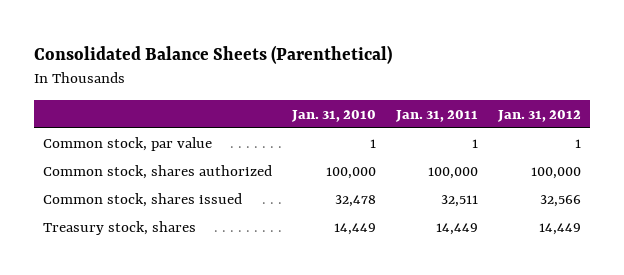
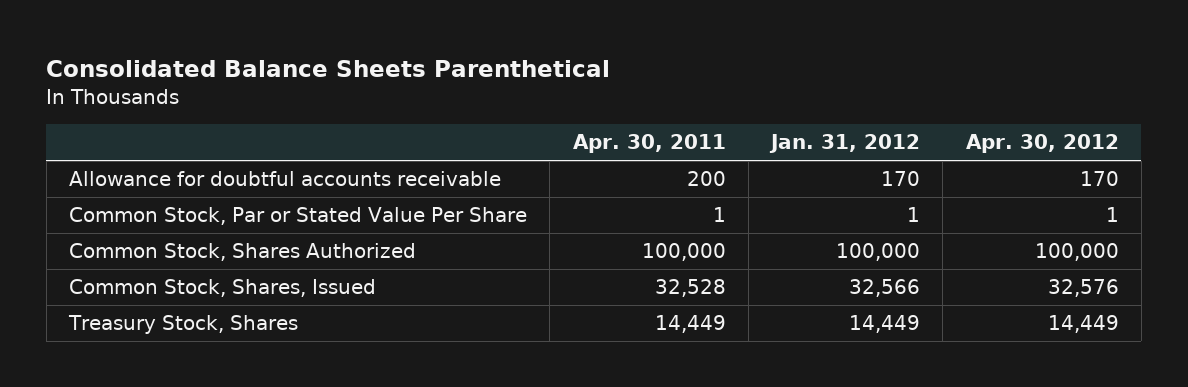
[33,45,392,65] Consolidated Balance Sheets (Parenthetical) -> [46,60,611,78] Consolidated Balance Sheets Parenthetical
[291,109,377,122] Jan. 31, 2010 -> none
[394,109,478,122] Jan. 31, 2011 -> none
none -> [572,134,726,154] Apr. 30, 2011
none -> [965,134,1119,154] Apr. 30, 2012
none -> [68,171,501,187] Allowance for doubtful accounts receivable
[43,136,213,151] Common stock, par value -> [68,207,527,226] Common Stock, Par or Stated Value Per Share
[43,164,273,179] Common stock, shares authorized -> [68,243,416,262] Common Stock, Shares Authorized
[43,192,243,207] Common stock, shares issued -> [68,279,376,298] Common Stock, Shares, Issued
[43,220,197,235] Treasury stock, shares -> [67,315,298,335] Treasury Stock, Shares

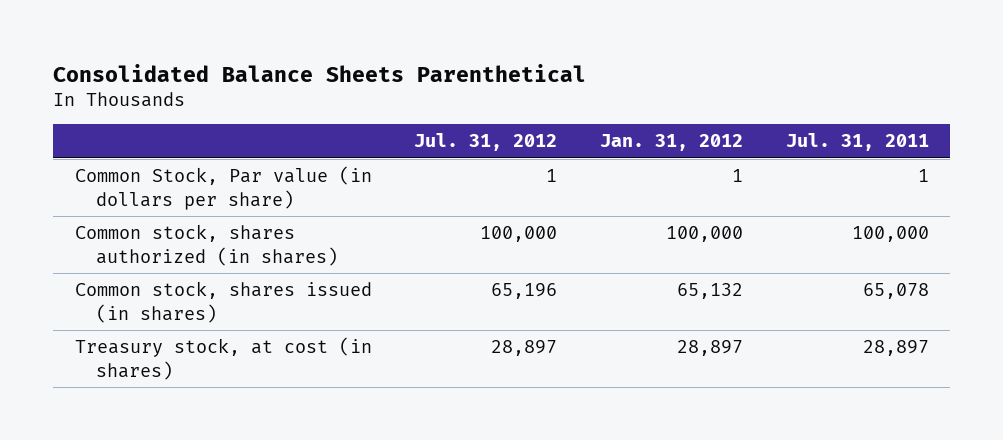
[572,134,726,154] Apr. 30, 2011 -> none
[965,134,1119,154] Apr. 30, 2012 -> none
none -> [414,133,558,152] Jul. 31, 2012
none -> [785,133,929,152] Jul. 31, 2011
[68,171,501,187] Allowance for doubtful accounts receivable -> none
[68,207,527,226] Common Stock, Par or Stated Value Per Share -> [74,166,372,210] Common Stock, Par value (in dollars per share)
[68,243,416,262] Common Stock, Shares Authorized -> [74,224,339,266] Common stock, shares authorized (in shares)
[68,279,376,298] Common Stock, Shares, Issued -> [74,281,372,323] Common stock, shares issued (in shares)
[849,279,921,298] 32,566 -> [676,283,743,300] 65,132
[67,315,298,335] Treasury Stock, Shares -> [74,337,372,380] Treasury stock, at cost (in shares)
[849,315,921,334] 14,449 -> [676,340,743,357] 28,897

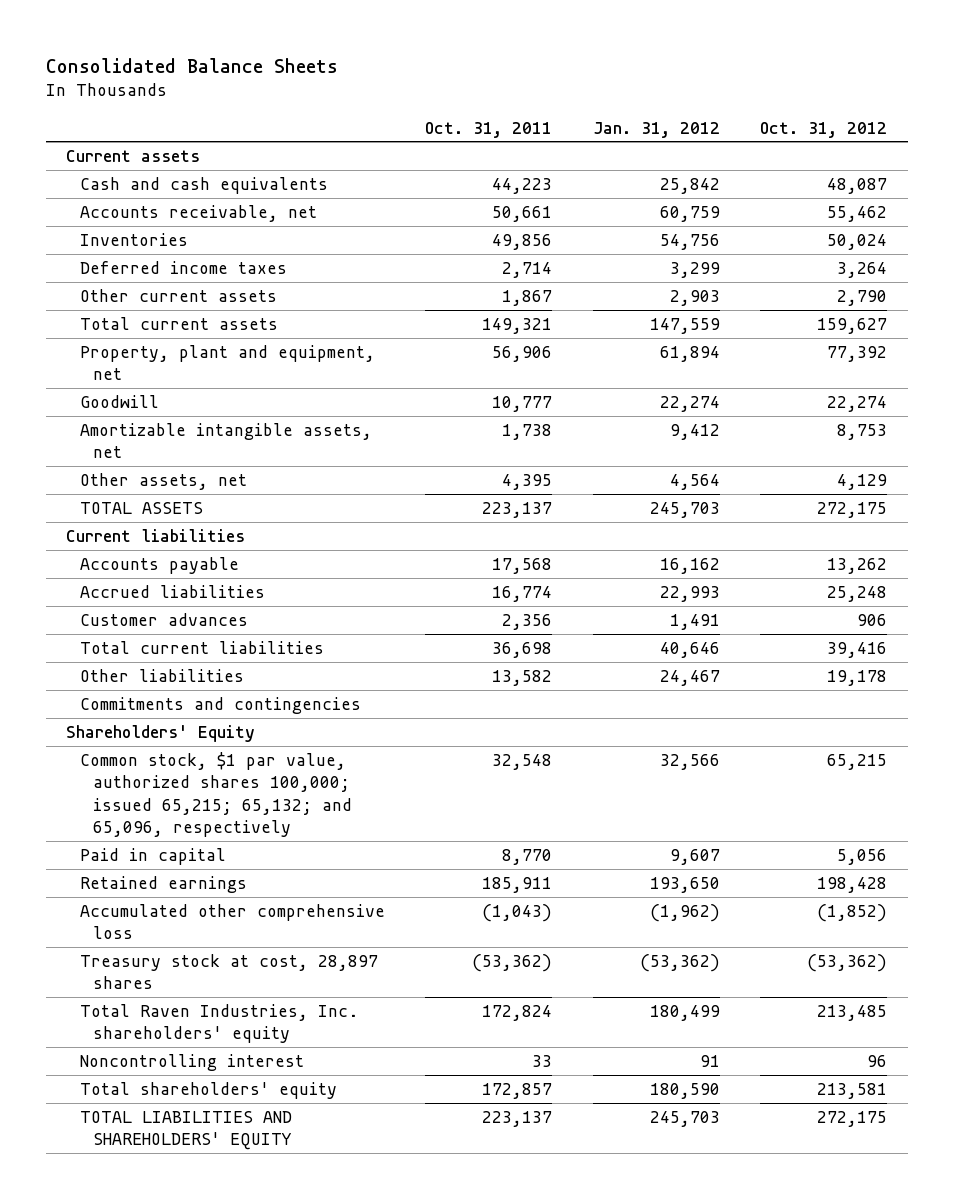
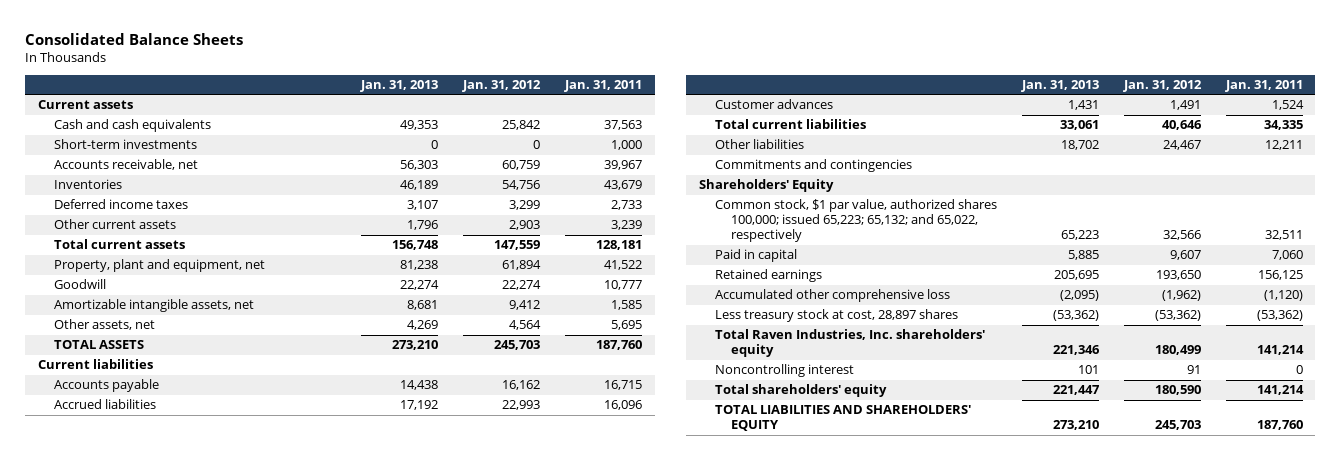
[425,121,553,138] Oct. 31, 2011 -> none
[760,121,888,138] Oct. 31, 2012 -> none
none -> [360,80,439,93] Jan. 31, 2013
none -> [564,80,643,93] Jan. 31, 2011
none -> [53,139,197,150] Short-term investments
[79,751,353,837] Common stock, $1 par value, authorized shares 100,000; issued 65,215; 65,132; and 65,096, respectively -> [714,199,997,243] Common stock, $1 par value, authorized shares 100,000; issued 65,223; 65,132; and 65,022, respectively
[79,953,378,990] Treasury stock at cost, 28,897 shares -> [714,309,958,323] Less treasury stock at cost, 28,897 shares

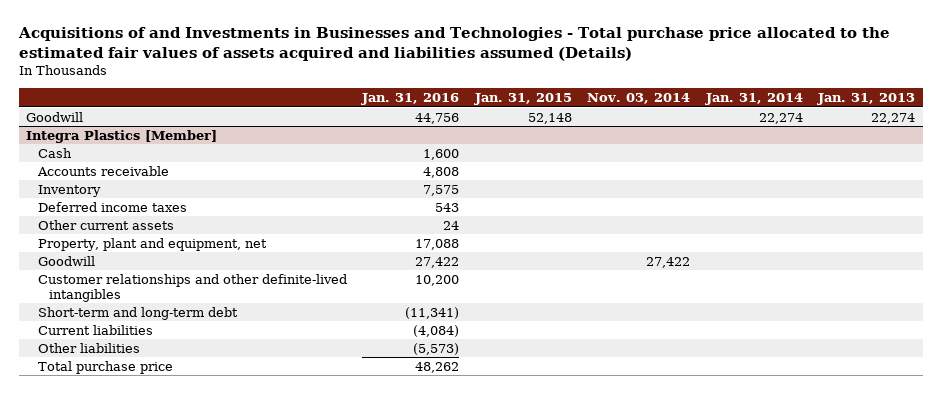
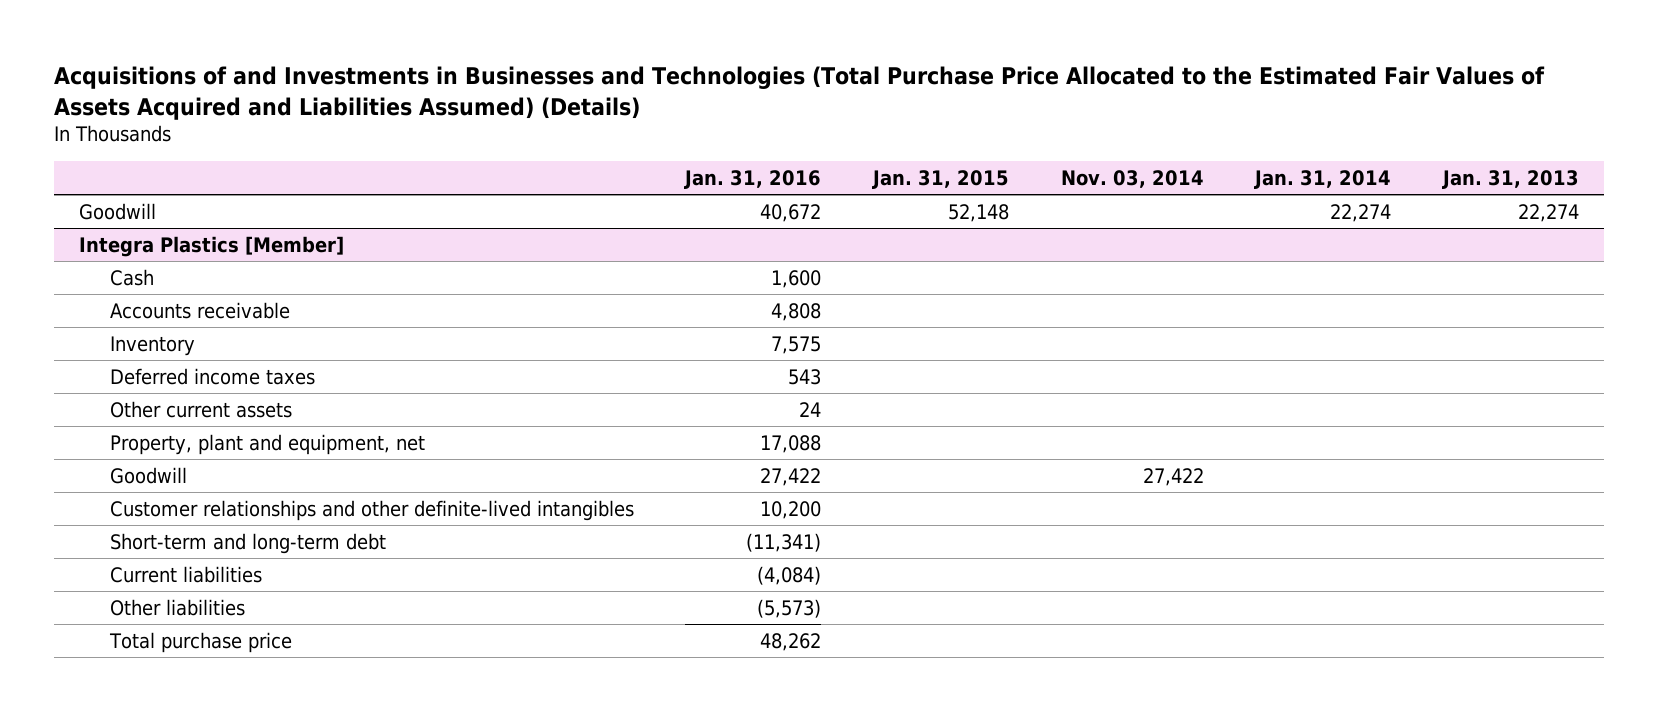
[17,27,890,62] Acquisitions of and Investments in Businesses and Technologies - Total purchase price allocated to the estimated fair values of assets acquired and liabilities assumed (Details) -> [53,66,1545,120] Acquisitions of and Investments in Businesses and Technologies (Total Purchase Price Allocated to the Estimated Fair Values of Assets Acquired and Liabilities Assumed) (Details)
[415,112,460,124] 44,756 -> [760,203,822,222] 40,672

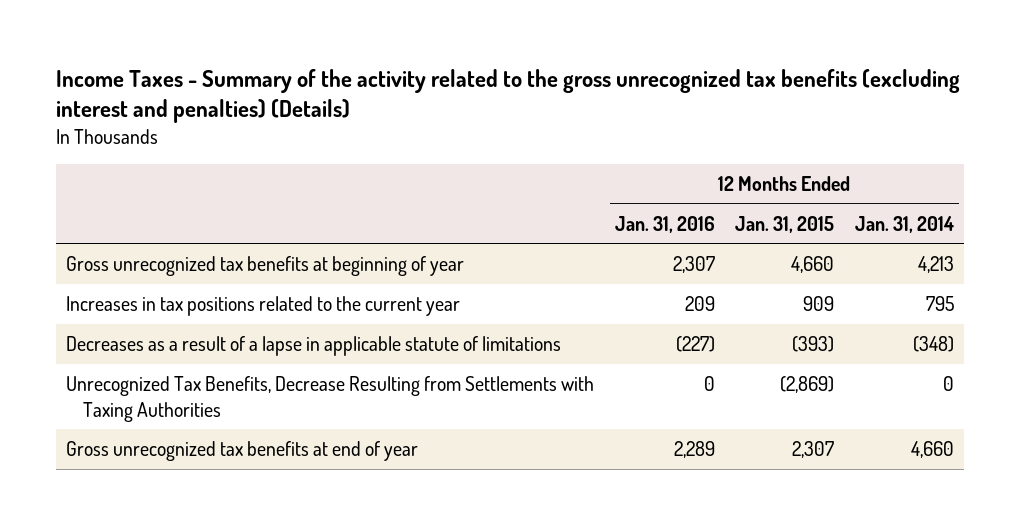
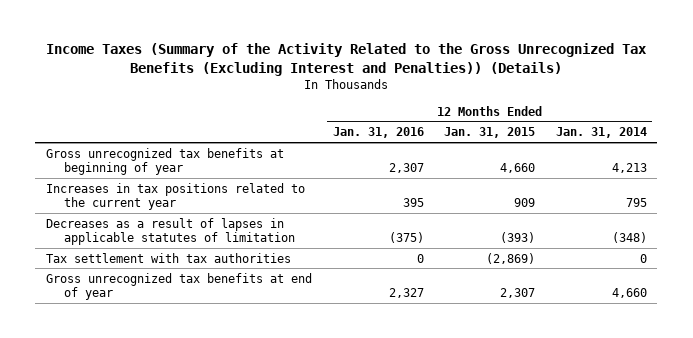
[55,68,960,124] Income Taxes - Summary of the activity related to the gross unrecognized tax benefits (excluding interest and penalties) (Details) -> [46,43,648,76] Income Taxes (Summary of the Activity Related to the Gross Unrecognized Tax Benefits (Excluding Interest and Penalties)) (Details)
[684,296,715,312] 209 -> [402,197,424,207] 395
[66,336,562,357] Decreases as a result of a lapse in applicable statute of limitations -> [45,217,295,245] Decreases as a result of lapses in applicable statutes of limitation
[675,336,715,353] (227) -> [388,231,424,243] (375)
[66,376,595,422] Unrecognized Tax Benefits, Decrease Resulting from Settlements with Taxing Authorities -> [45,252,291,263] Tax settlement with tax authorities
[673,441,715,459] 2,289 -> [388,287,424,298] 2,327

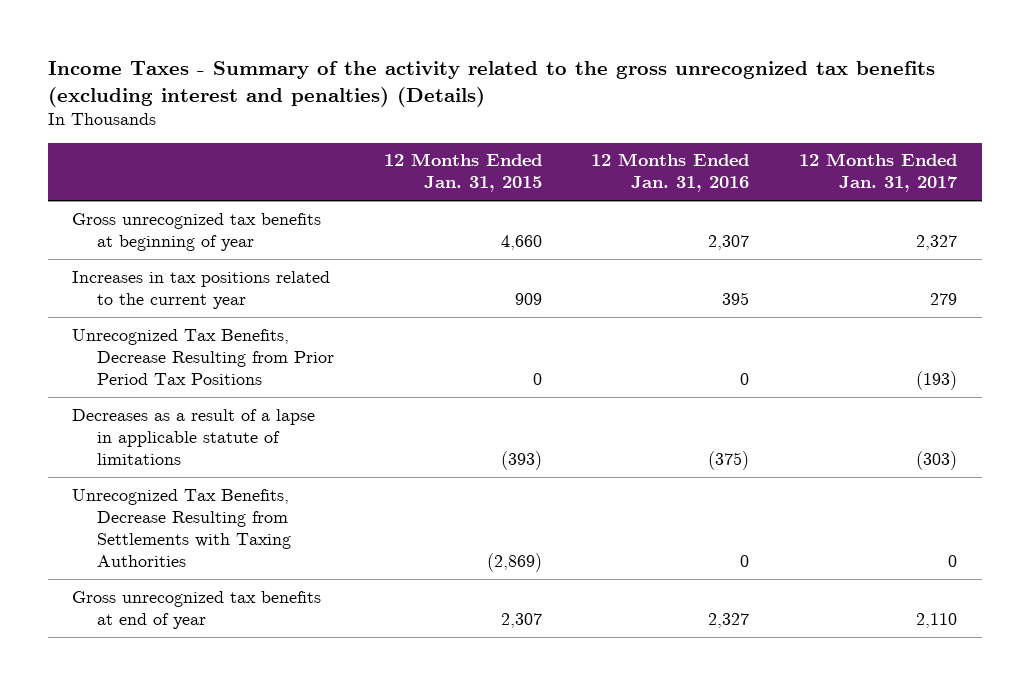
[46,43,648,76] Income Taxes (Summary of the Activity Related to the Gross Unrecognized Tax Benefits (Excluding Interest and Penalties)) (Details) -> [47,60,935,107] Income Taxes - Summary of the activity related to the gross unrecognized tax benefits (excluding interest and penalties) (Details)
[556,127,648,139] Jan. 31, 2014 -> none
none -> [798,153,958,193] 12 Months Ended Jan. 31, 2017
none -> [72,328,335,385] Unrecognized Tax Benefits, Decrease Resulting from Prior Period Tax Positions
[45,217,295,245] Decreases as a result of lapses in applicable statutes of limitation -> [72,408,316,465] Decreases as a result of a lapse in applicable statute of limitations
[45,252,291,263] Tax settlement with tax authorities -> [72,488,292,568] Unrecognized Tax Benefits, Decrease Resulting from Settlements with Taxing Authorities

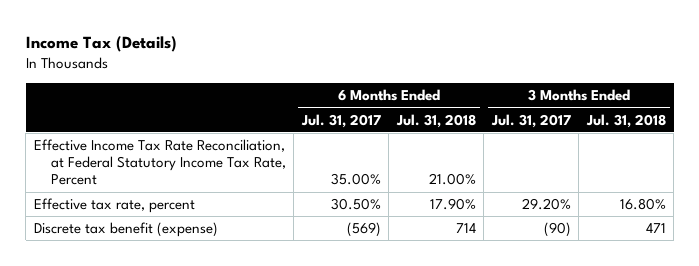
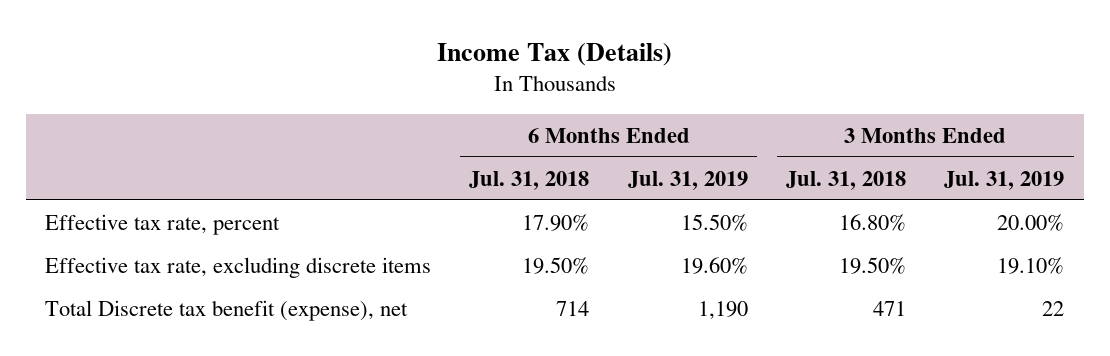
[300,113,381,128] Jul. 31, 2017 -> none
[490,113,571,128] Jul. 31, 2017 -> none
none -> [627,170,748,190] Jul. 31, 2019
none -> [944,170,1065,190] Jul. 31, 2019
[33,139,286,186] Effective Income Tax Rate Reconciliation, at Federal Statutory Income Tax Rate, Percent -> none
none -> [45,256,432,278] Effective tax rate, excluding discrete items
[33,222,218,238] Discrete tax benefit (expense) -> [45,299,409,321] Total Discrete tax benefit (expense), net

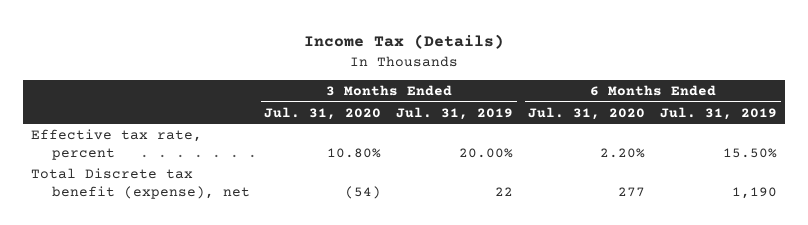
[469,170,590,190] Jul. 31, 2018 -> none
[786,170,907,190] Jul. 31, 2018 -> none
none -> [264,106,382,120] Jul. 31, 2020
none -> [528,106,646,120] Jul. 31, 2020
[45,256,432,278] Effective tax rate, excluding discrete items -> none

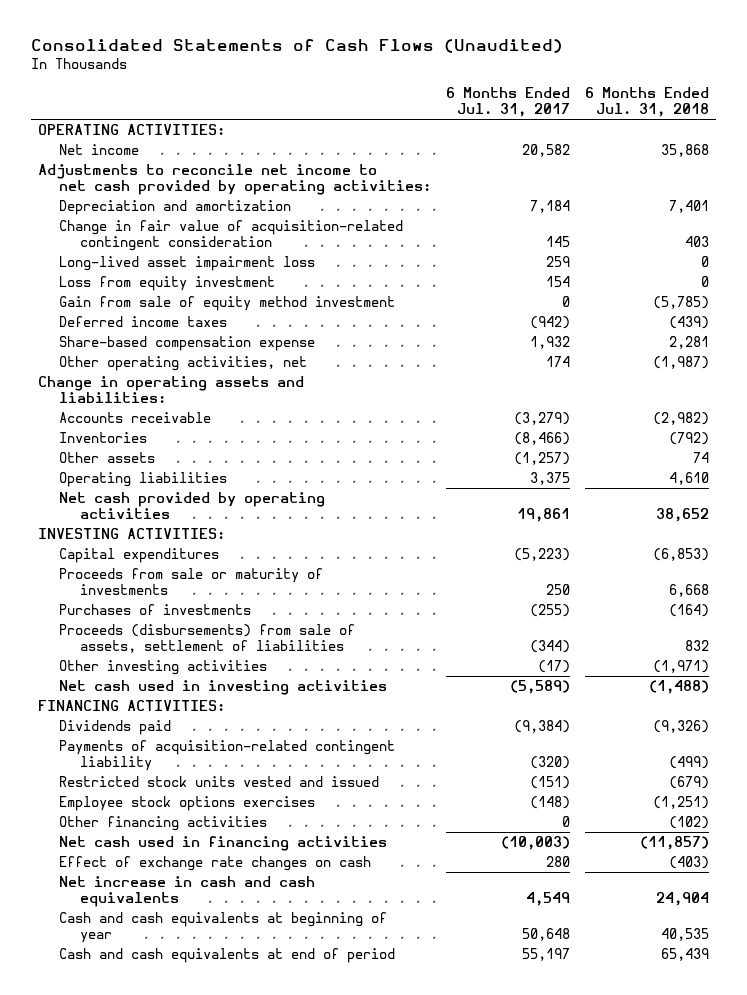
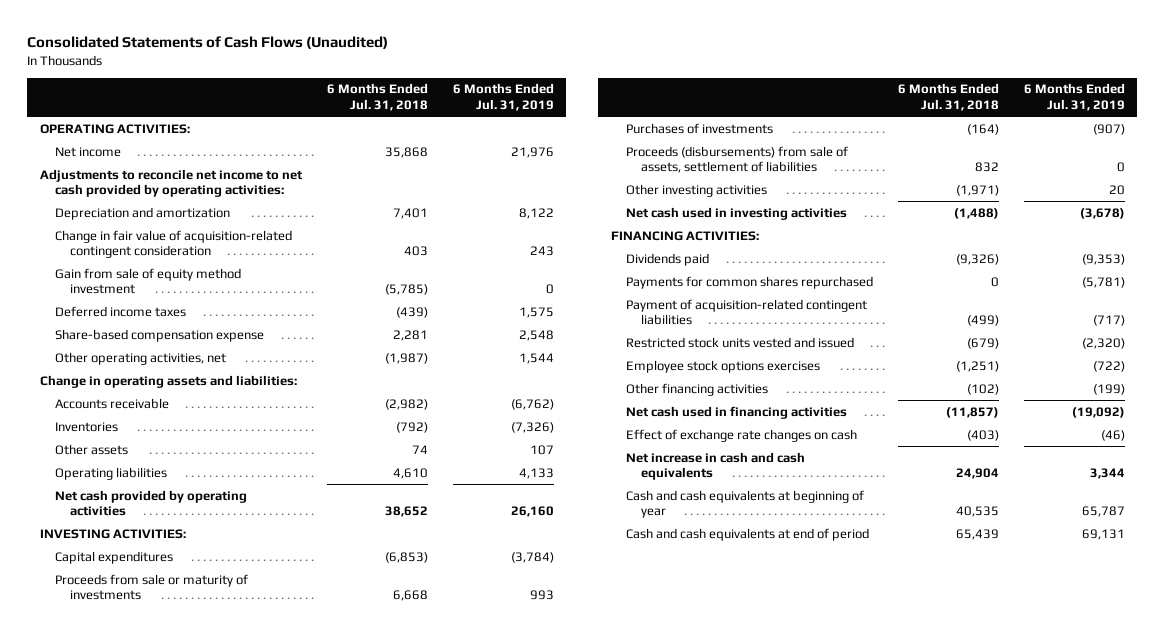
[445,86,570,118] 6 Months Ended Jul. 31, 2017 -> none
none -> [452,83,554,112] 6 Months Ended Jul. 31, 2019
[59,256,316,272] Long-lived asset impairment loss -> none
[59,276,276,292] Loss from equity investment -> none
none -> [625,275,873,289] Payments for common shares repurchased
[59,740,396,772] Payments of acquisition-related contingent liability -> [625,298,867,326] Payment of acquisition-related contingent liabilities

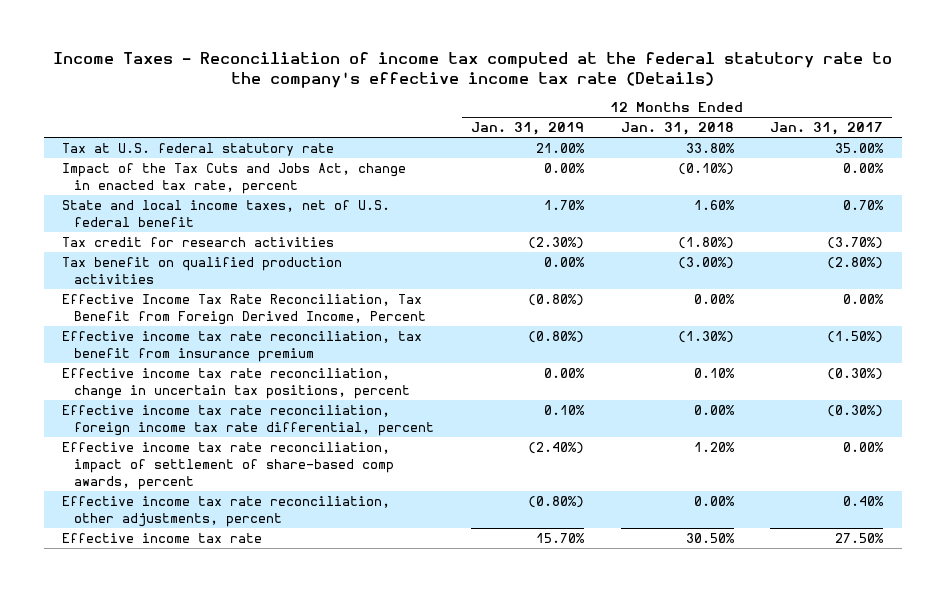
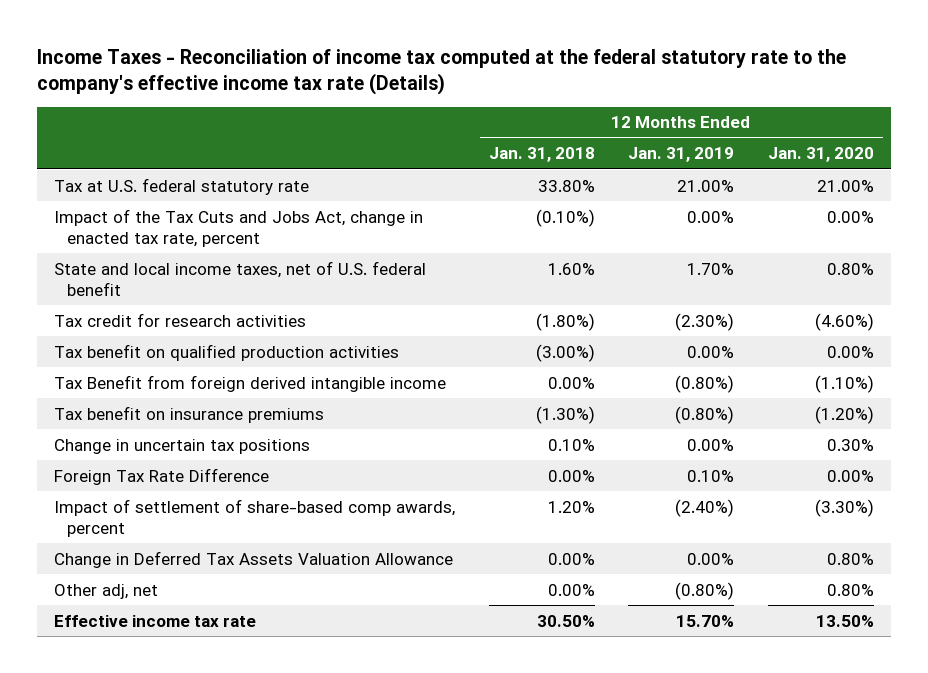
[770,122,884,136] Jan. 31, 2017 -> none
none -> [768,147,875,163] Jan. 31, 2020
[61,293,427,325] Effective Income Tax Rate Reconciliation, Tax Benefit from Foreign Derived Income, Percent -> [54,374,447,392] Tax Benefit from foreign derived intangible income
[61,330,422,362] Effective income tax rate reconciliation, tax benefit from insurance premium -> [54,405,325,423] Tax benefit on insurance premiums
[61,367,411,399] Effective income tax rate reconciliation, change in uncertain tax positions, percent -> [54,438,311,454] Change in uncertain tax positions
[61,404,435,436] Effective income tax rate reconciliation, foreign income tax rate differential, percent -> [54,467,270,485] Foreign Tax Rate Difference
[61,441,395,490] Effective income tax rate reconciliation, impact of settlement of share-based comp awards, percent -> [54,498,456,537] Impact of settlement of share-based comp awards, percent
none -> [54,550,454,568] Change in Deferred Tax Assets Valuation Allowance
[61,495,390,527] Effective income tax rate reconciliation, other adjustments, percent -> [54,583,159,599] Other adj, net

